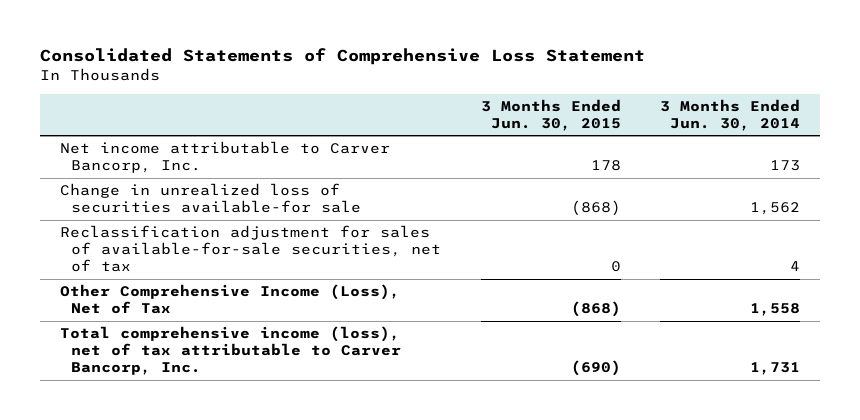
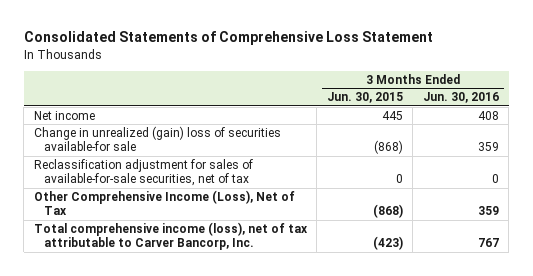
[660,98,801,132] 3 Months Ended Jun. 30, 2014 -> none
none -> [422,92,499,104] Jun. 30, 2016
[59,141,390,174] Net income attributable to Carver Bancorp, Inc. -> [33,111,95,121] Net income
[590,160,621,172] 178 -> [381,111,403,121] 445
[59,183,361,214] Change in unrealized loss of securities available-for sale -> [33,126,281,152] Change in unrealized (gain) loss of securities available-for sale
[570,360,621,377] (690) -> [372,236,403,251] (423)

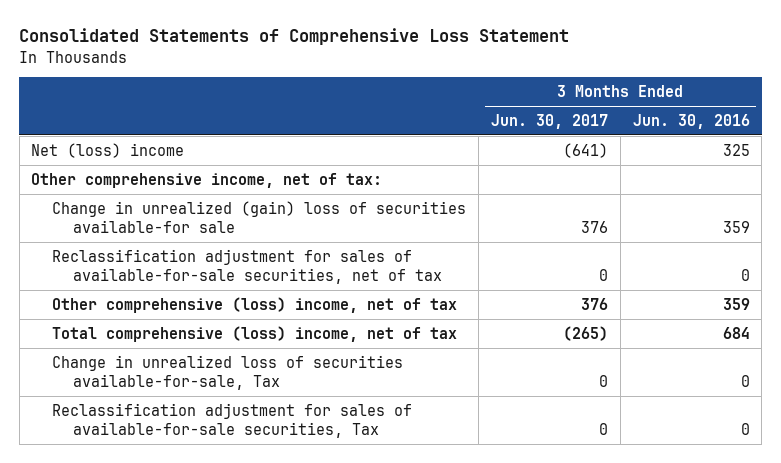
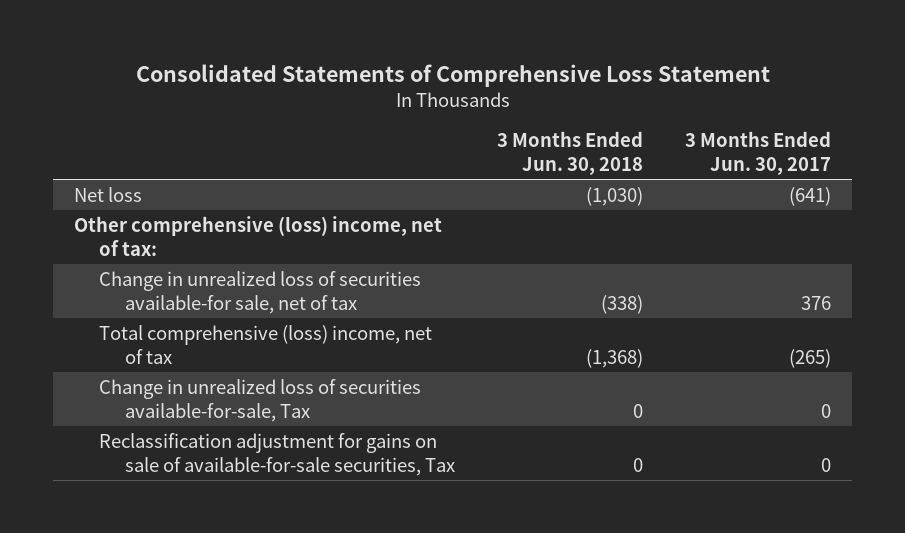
[632,114,750,130] Jun. 30, 2016 -> none
none -> [496,131,643,176] 3 Months Ended Jun. 30, 2018
[52,248,442,285] Reclassification adjustment for sales of available-for-sale securities, net of tax -> none
[52,296,458,313] Other comprehensive (loss) income, net of tax -> none
[31,142,185,158] Net (loss) income -> [74,186,143,202] Net loss
[31,172,383,188] Other comprehensive income, net of tax: -> [74,215,443,256] Other comprehensive (loss) income, net of tax:
[52,200,467,234] Change in unrealized (gain) loss of securities available-for sale -> [99,270,422,314] Change in unrealized loss of securities available-for sale, net of tax
[52,402,413,439] Reclassification adjustment for sales of available-for-sale securities, Tax -> [99,432,455,476] Reclassification adjustment for gains on sale of available-for-sale securities, Tax

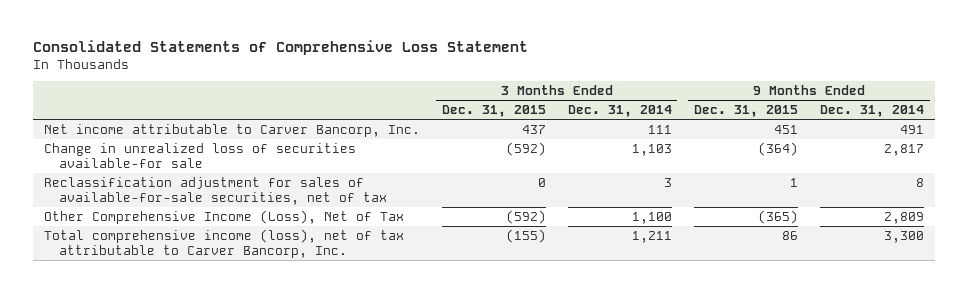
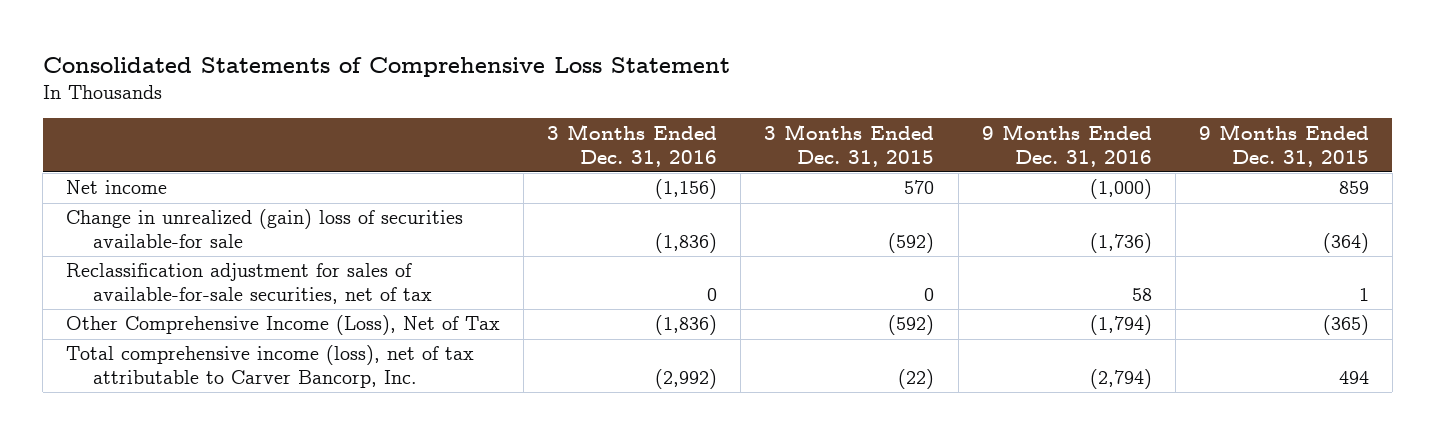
[567,105,672,118] Dec. 31, 2014 -> none
[820,105,925,118] Dec. 31, 2014 -> none
none -> [547,123,718,167] 3 Months Ended Dec. 31, 2016
none -> [981,123,1152,167] 9 Months Ended Dec. 31, 2016
[43,123,420,137] Net income attributable to Carver Bancorp, Inc. -> none
none -> [66,180,168,195] Net income
[43,142,356,169] Change in unrealized loss of securities available-for sale -> [66,209,464,249] Change in unrealized (gain) loss of securities available-for sale
[505,228,546,243] (155) -> [898,369,935,390] (22)
[781,230,798,240] 86 -> [1338,371,1369,385] 494

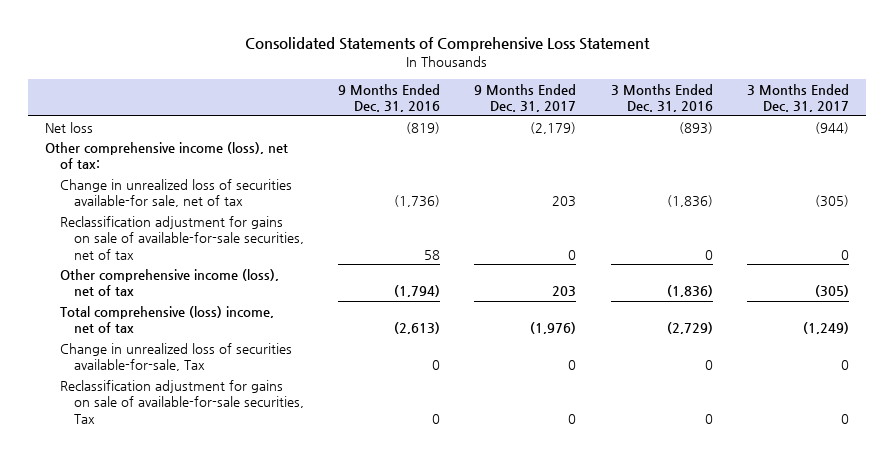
[764,123,935,167] 3 Months Ended Dec. 31, 2015 -> none
[1198,123,1369,167] 9 Months Ended Dec. 31, 2015 -> none
none -> [474,83,577,113] 9 Months Ended Dec. 31, 2017
none -> [746,83,849,113] 3 Months Ended Dec. 31, 2017
[66,180,168,195] Net income -> [45,121,94,133] Net loss
[655,179,718,200] (1,156) -> [678,121,713,134] (893)
[1089,179,1152,200] (1,000) -> [406,121,441,134] (819)
none -> [45,141,289,170] Other comprehensive income (loss), net of tax:
[66,209,464,249] Change in unrealized (gain) loss of securities available-for sale -> [59,178,292,208] Change in unrealized loss of securities available-for sale, net of tax
[66,263,432,305] Reclassification adjustment for sales of available-for-sale securities, net of tax -> [59,215,304,260] Reclassification adjustment for gains on sale of available-for-sale securities, net of tax
[66,315,501,336] Other Comprehensive Income (Loss), Net of Tax -> [59,268,279,297] Other comprehensive income (loss), net of tax
[66,345,475,389] Total comprehensive income (loss), net of tax attributable to Carver Bancorp, Inc. -> [59,305,274,334] Total comprehensive (loss) income, net of tax
[655,369,718,390] (2,992) -> [666,322,713,335] (2,729)
[1089,369,1152,390] (2,794) -> [394,322,441,335] (2,613)
none -> [59,342,292,372] Change in unrealized loss of securities available-for-sale, Tax
none -> [59,379,304,424] Reclassification adjustment for gains on sale of available-for-sale securities, Tax

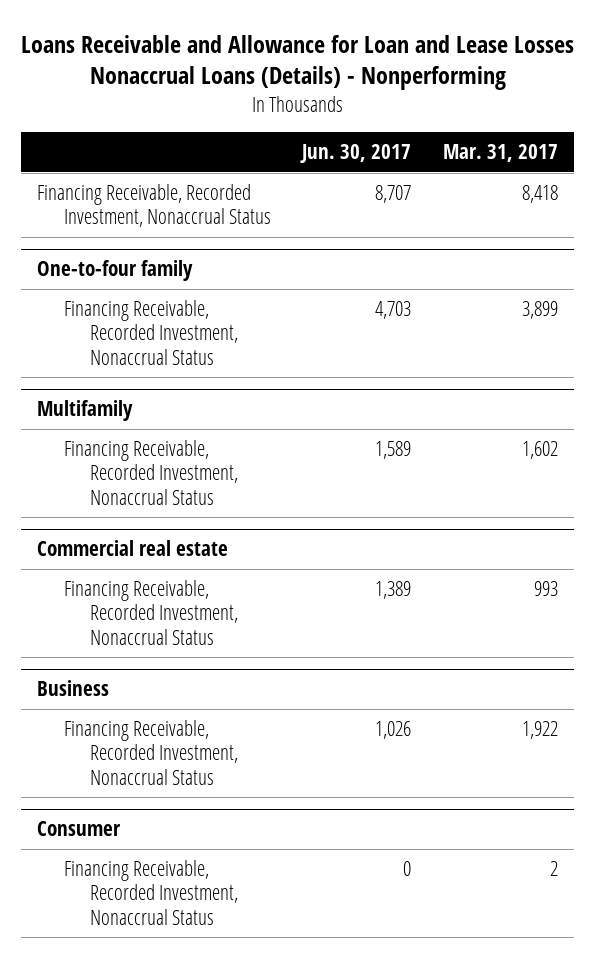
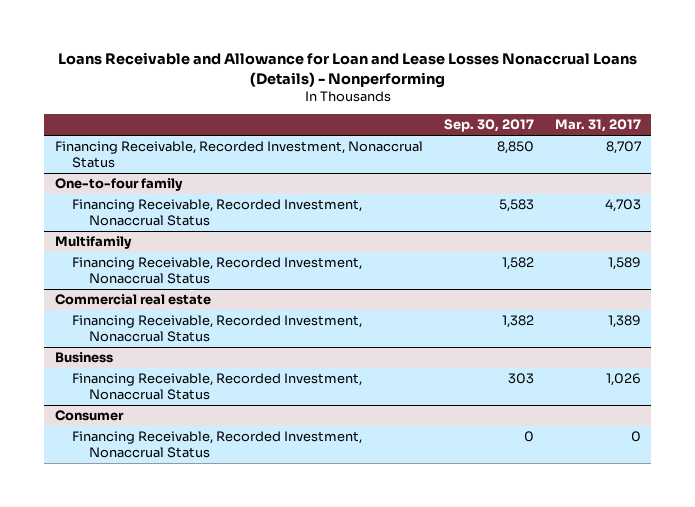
[300,144,412,164] Jun. 30, 2017 -> none
none -> [443,119,534,133] Sep. 30, 2017
[522,184,559,203] 8,418 -> [605,141,641,155] 8,707
[522,300,559,319] 3,899 -> [604,199,641,213] 4,703
[522,440,559,459] 1,602 -> [607,257,641,271] 1,589
[534,580,559,596] 993 -> [607,315,641,329] 1,389
[522,720,559,739] 1,922 -> [605,373,641,387] 1,026
[550,860,559,876] 2 -> [630,431,641,443] 0

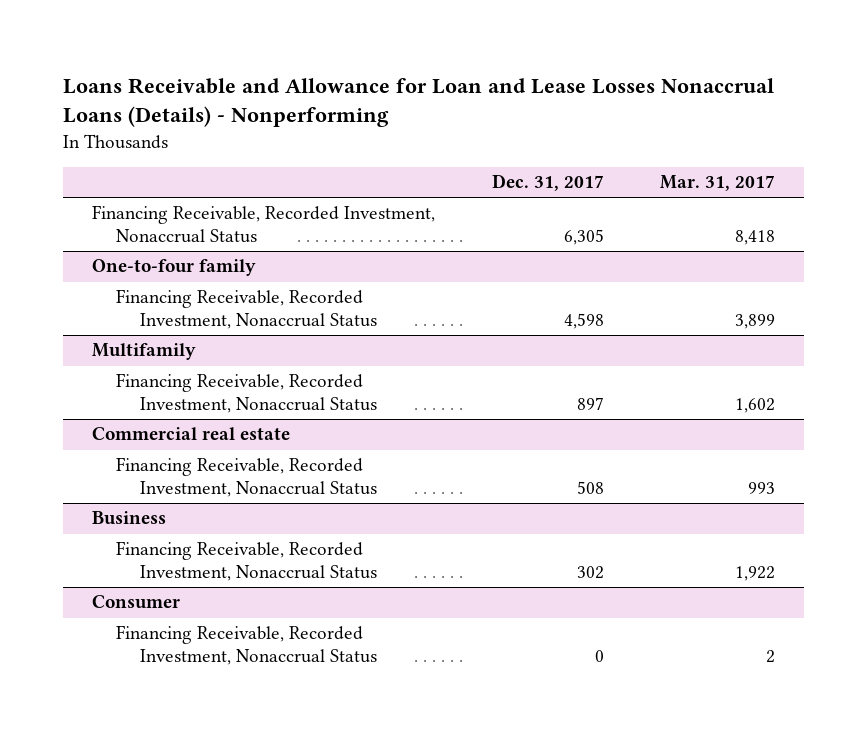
[443,119,534,133] Sep. 30, 2017 -> none
none -> [491,174,604,192] Dec. 31, 2017
[605,141,641,155] 8,707 -> [735,229,776,245] 8,418
[604,199,641,213] 4,703 -> [735,313,776,329] 3,899
[607,257,641,271] 1,589 -> [735,397,776,413] 1,602
[607,315,641,329] 1,389 -> [748,481,776,494] 993
[605,373,641,387] 1,026 -> [735,565,776,581] 1,922
[630,431,641,443] 0 -> [766,649,776,663] 2

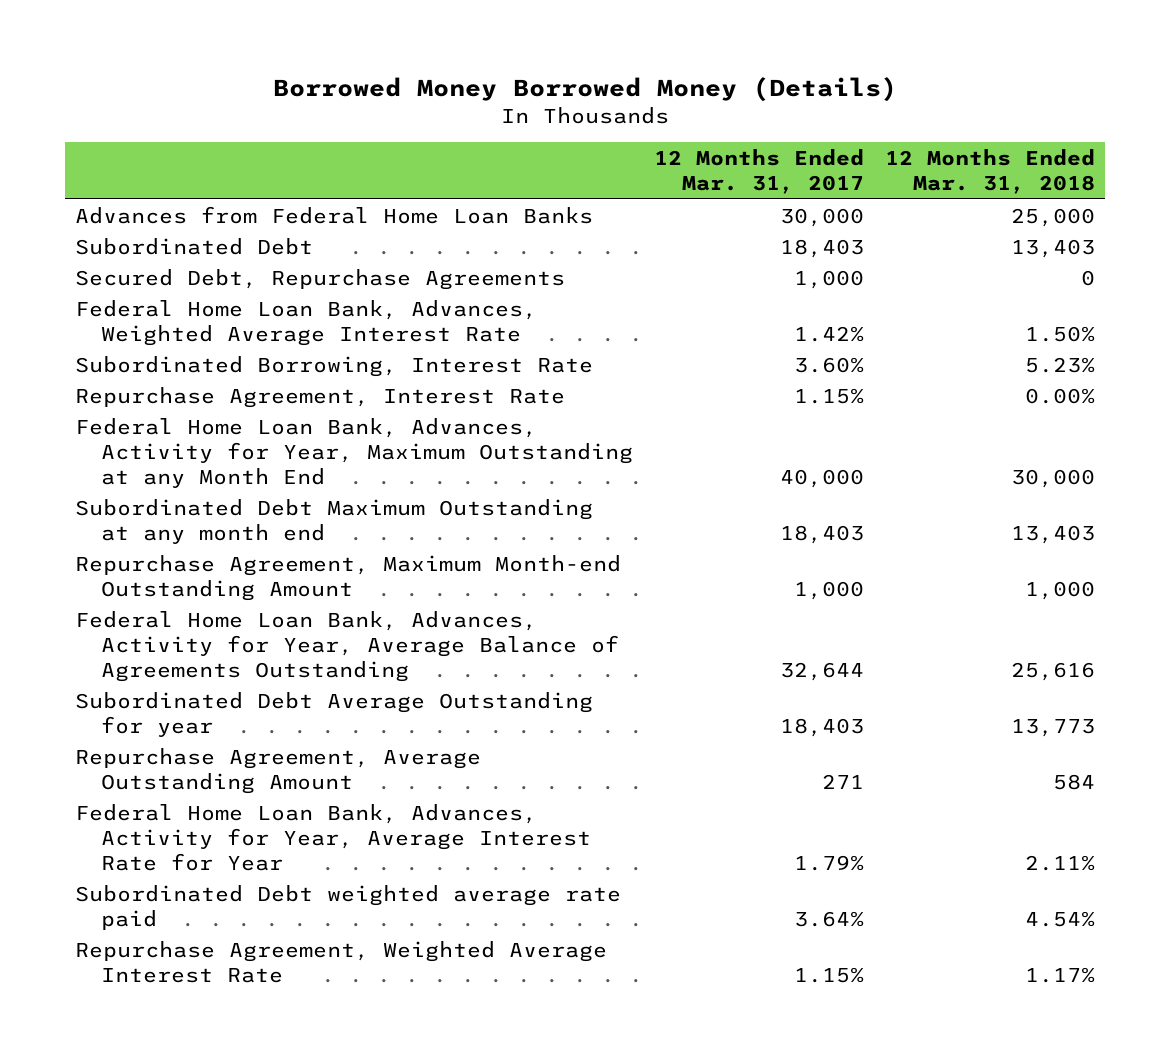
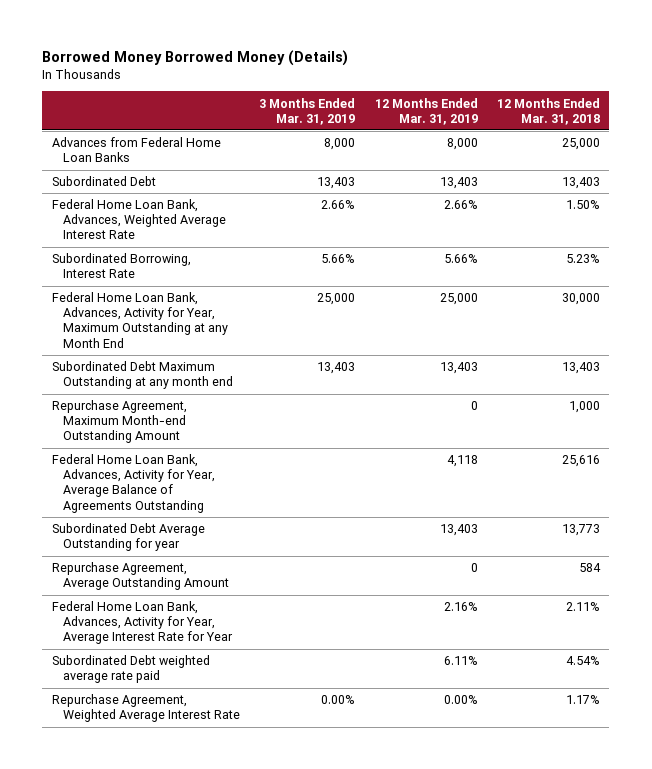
[653,148,864,195] 12 Months Ended Mar. 31, 2017 -> none
none -> [259,97,356,125] 3 Months Ended Mar. 31, 2019
none -> [374,97,478,125] 12 Months Ended Mar. 31, 2019
[75,268,566,290] Secured Debt, Repurchase Agreements -> none
[75,386,566,408] Repurchase Agreement, Interest Rate -> none

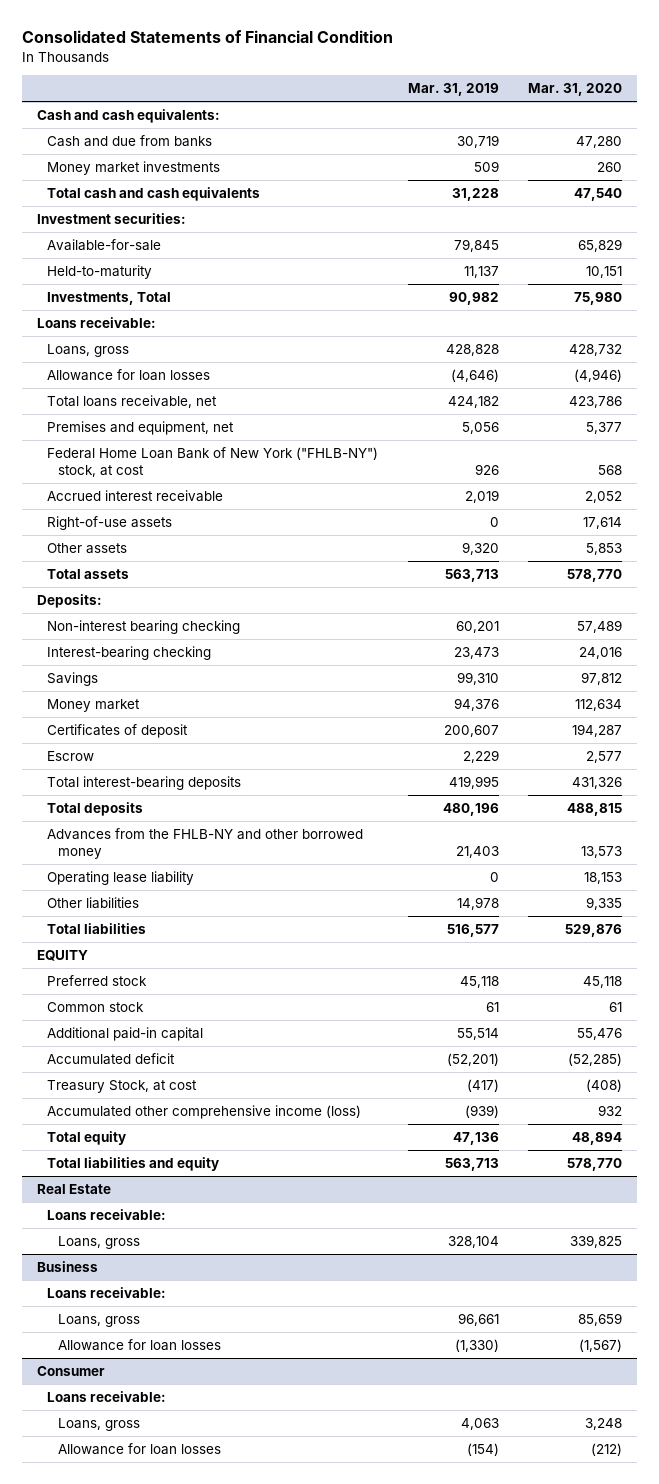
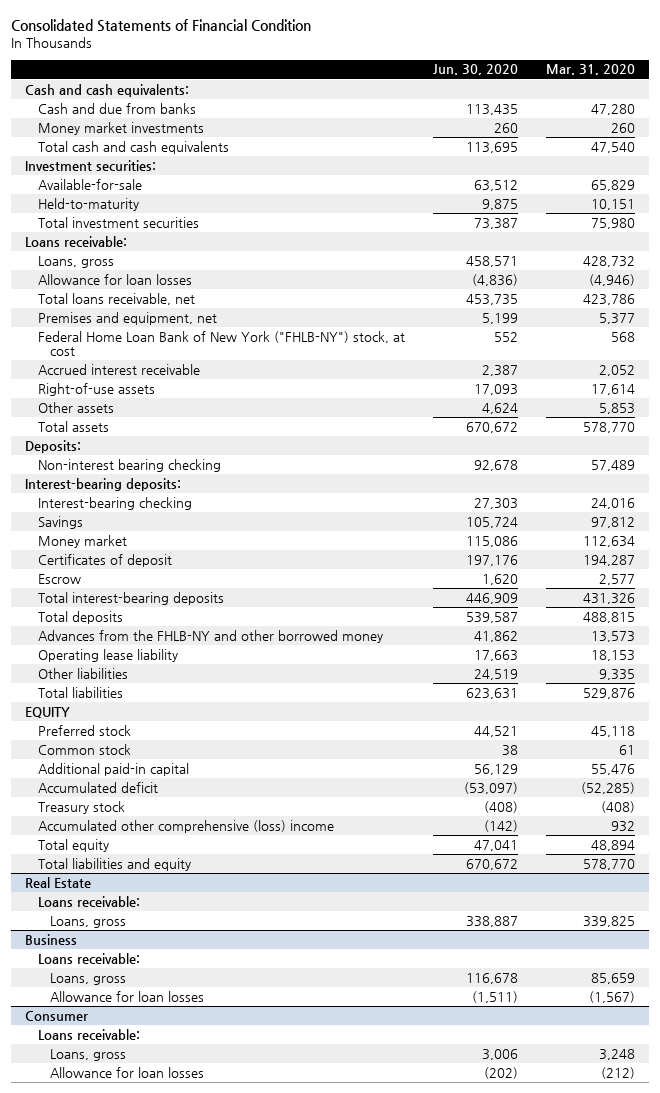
[407,83,499,97] Mar. 31, 2019 -> none
none -> [432,64,518,76] Jun. 30, 2020
[47,292,172,306] Investments, Total -> [37,216,199,228] Total investment securities
none -> [25,477,182,491] Interest-bearing deposits:
[47,1080,198,1094] Treasury Stock, at cost -> [37,800,125,814] Treasury stock
[47,1105,362,1120] Accumulated other comprehensive income (loss) -> [37,819,334,833] Accumulated other comprehensive (loss) income

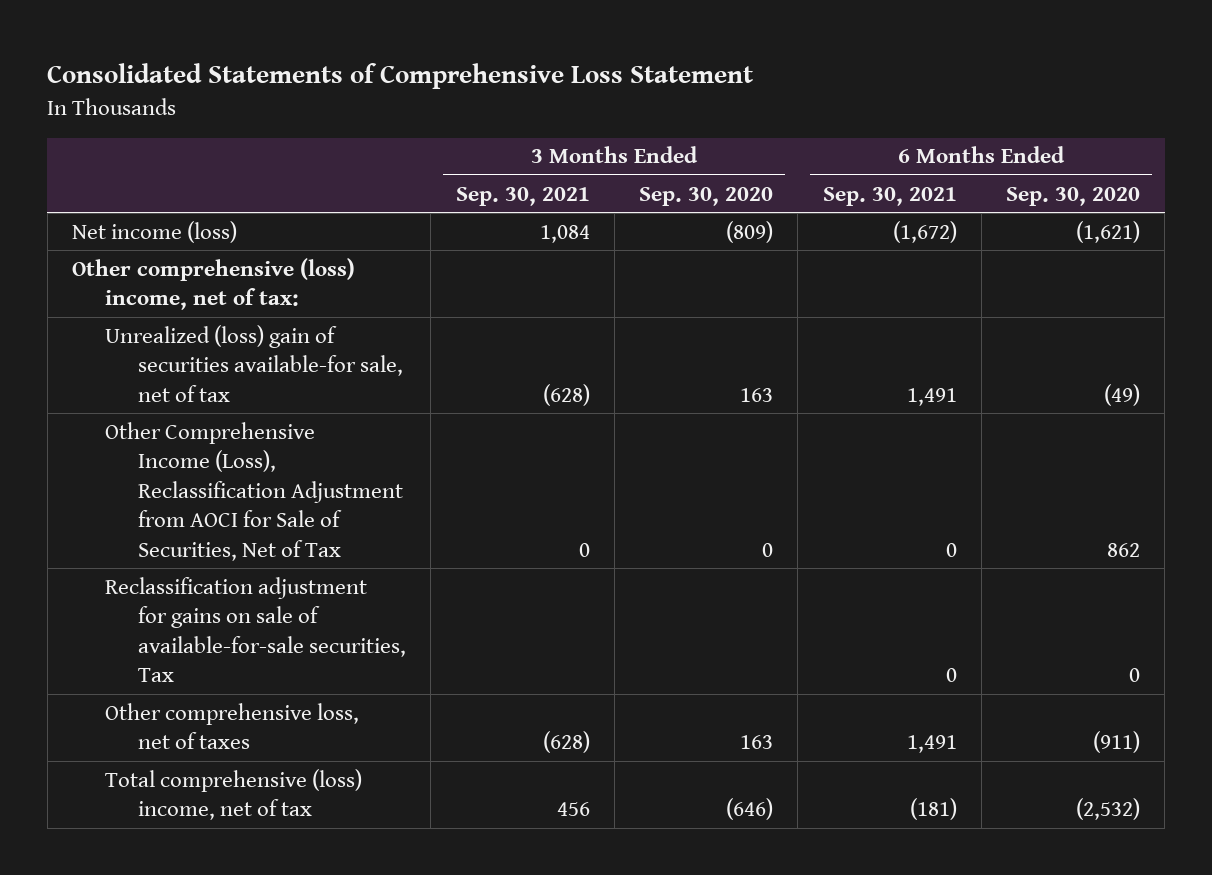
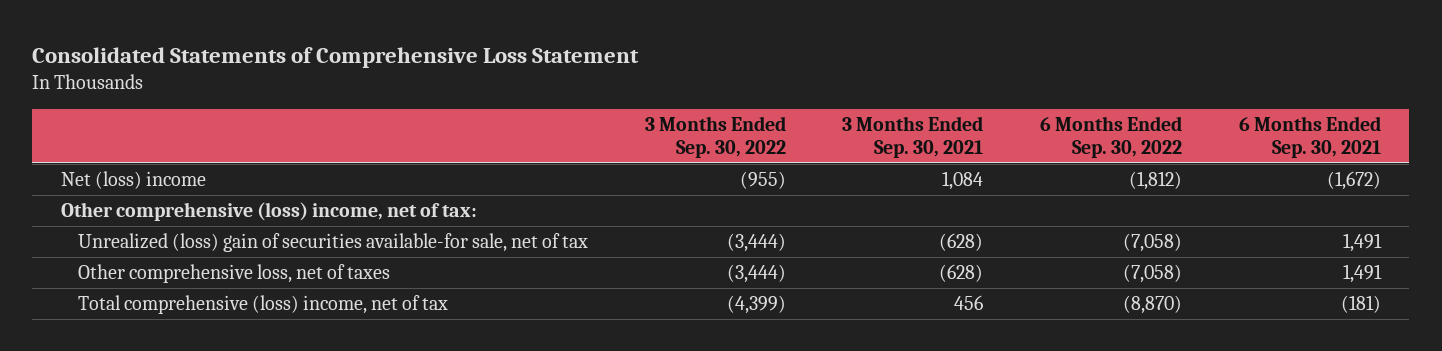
[639,186,774,206] Sep. 30, 2020 -> none
[1005,186,1140,206] Sep. 30, 2020 -> none
none -> [644,115,786,158] 3 Months Ended Sep. 30, 2022
none -> [1040,115,1183,158] 6 Months Ended Sep. 30, 2022
[72,220,238,243] Net income (loss) -> [60,170,206,189] Net (loss) income
[105,421,404,561] Other Comprehensive Income (Loss), Reclassification Adjustment from AOCI for Sale of Securities, Net of Tax -> none
[105,576,407,683] Reclassification adjustment for gains on sale of available-for-sale securities, Tax -> none

